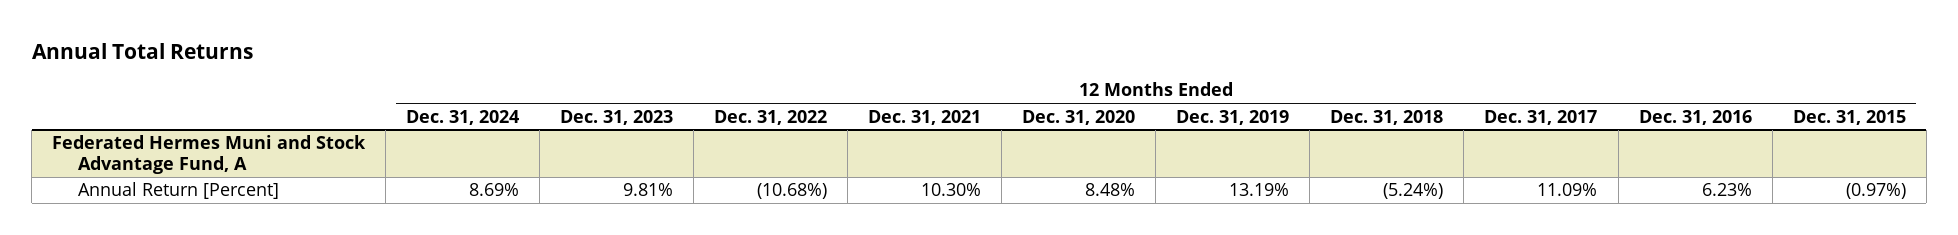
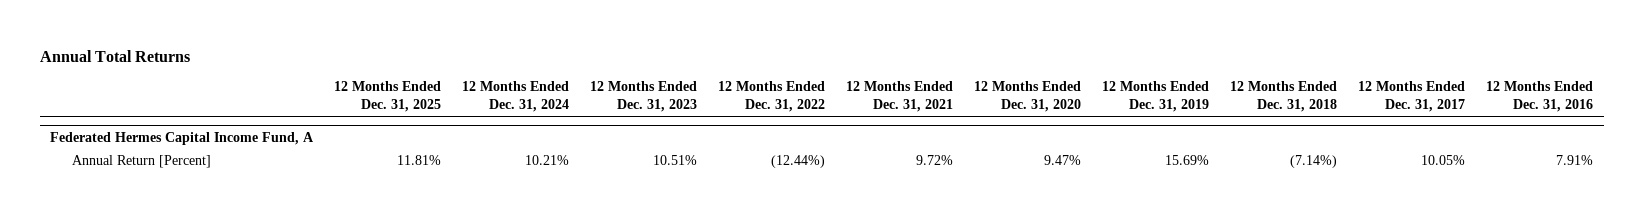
[1792,109,1906,125] Dec. 31, 2015 -> none
none -> [334,81,442,113] 12 Months Ended Dec. 31, 2025
[52,135,367,175] Federated Hermes Muni and Stock Advantage Fund, A -> none
none -> [50,131,315,145] Federated Hermes Capital Income Fund, A
[469,183,520,197] 8.69% -> [525,154,570,165] 10.21%
[623,183,674,197] 9.81% -> [653,154,698,165] 10.51%
[757,183,828,200] (10.68%) -> [771,154,826,168] (12.44%)
[921,183,982,197] 10.30% -> [916,154,954,165] 9.72%
[1085,183,1136,197] 8.48% -> [1044,154,1082,165] 9.47%
[1229,183,1290,197] 13.19% -> [1165,154,1210,165] 15.69%
[1383,183,1444,200] (5.24%) -> [1290,154,1338,168] (7.14%)
[1537,183,1598,197] 11.09% -> [1421,154,1466,165] 10.05%
[1701,183,1752,197] 6.23% -> [1556,154,1594,165] 7.91%

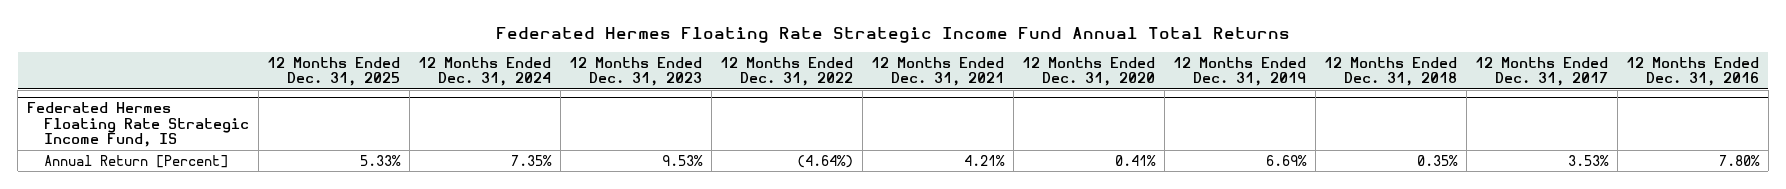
[39,49,190,62] Annual Total Returns -> [496,26,1291,43] Federated Hermes Floating Rate Strategic Income Fund Annual Total Returns
[50,131,315,145] Federated Hermes Capital Income Fund, A -> none
none -> [26,102,250,148] Federated Hermes Floating Rate Strategic Income Fund, IS
[397,154,442,165] 11.81% -> [360,154,402,166] 5.33%
[525,154,570,165] 10.21% -> [511,154,553,166] 7.35%
[653,154,698,165] 10.51% -> [662,154,704,166] 9.53%
[771,154,826,168] (12.44%) -> [797,154,854,168] (4.64%)
[916,154,954,165] 9.72% -> [964,154,1006,166] 4.21%
[1044,154,1082,165] 9.47% -> [1115,154,1157,166] 0.41%
[1165,154,1210,165] 15.69% -> [1266,154,1308,166] 6.69%
[1290,154,1338,168] (7.14%) -> [1417,154,1459,166] 0.35%
[1421,154,1466,165] 10.05% -> [1568,154,1610,166] 3.53%
[1556,154,1594,165] 7.91% -> [1719,154,1761,166] 7.80%

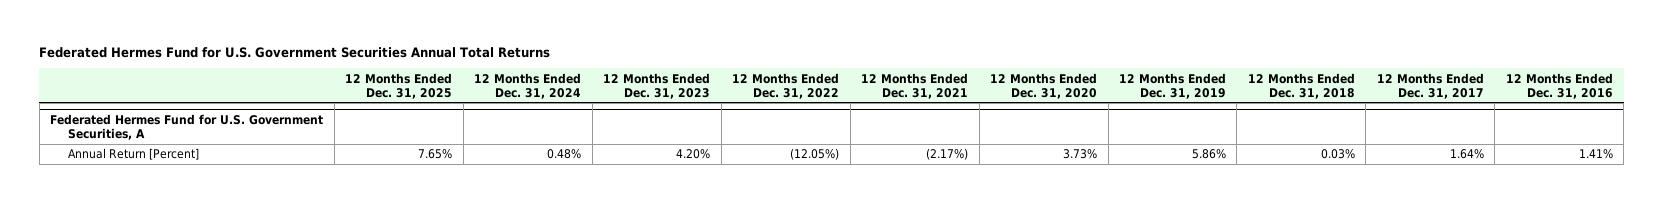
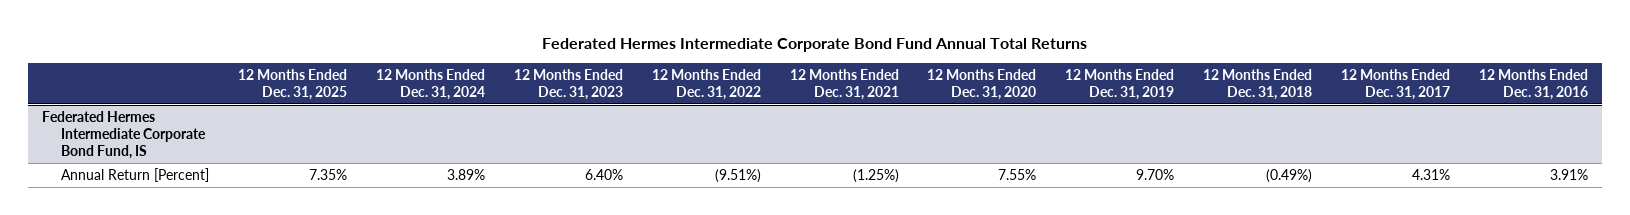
[39,46,551,58] Federated Hermes Fund for U.S. Government Securities Annual Total Returns -> [542,38,1088,53] Federated Hermes Intermediate Corporate Bond Fund Annual Total Returns
[50,114,324,141] Federated Hermes Fund for U.S. Government Securities, A -> none
none -> [42,111,207,159] Federated Hermes Intermediate Corporate Bond Fund, IS
[418,149,453,160] 7.65% -> [308,169,347,181] 7.35%
[547,149,582,160] 0.48% -> [446,169,485,181] 3.89%
[676,149,711,160] 4.20% -> [584,169,623,181] 6.40%
[790,148,840,161] (12.05%) -> [714,169,761,184] (9.51%)
[926,148,969,161] (2.17%) -> [852,169,899,184] (1.25%)
[1063,149,1098,160] 3.73% -> [998,169,1037,181] 7.55%
[1191,149,1226,160] 5.86% -> [1136,169,1175,181] 9.70%
[1320,149,1355,160] 0.03% -> [1266,169,1313,184] (0.49%)
[1449,149,1484,160] 1.64% -> [1412,169,1451,181] 4.31%
[1578,149,1613,160] 1.41% -> [1549,169,1588,181] 3.91%

